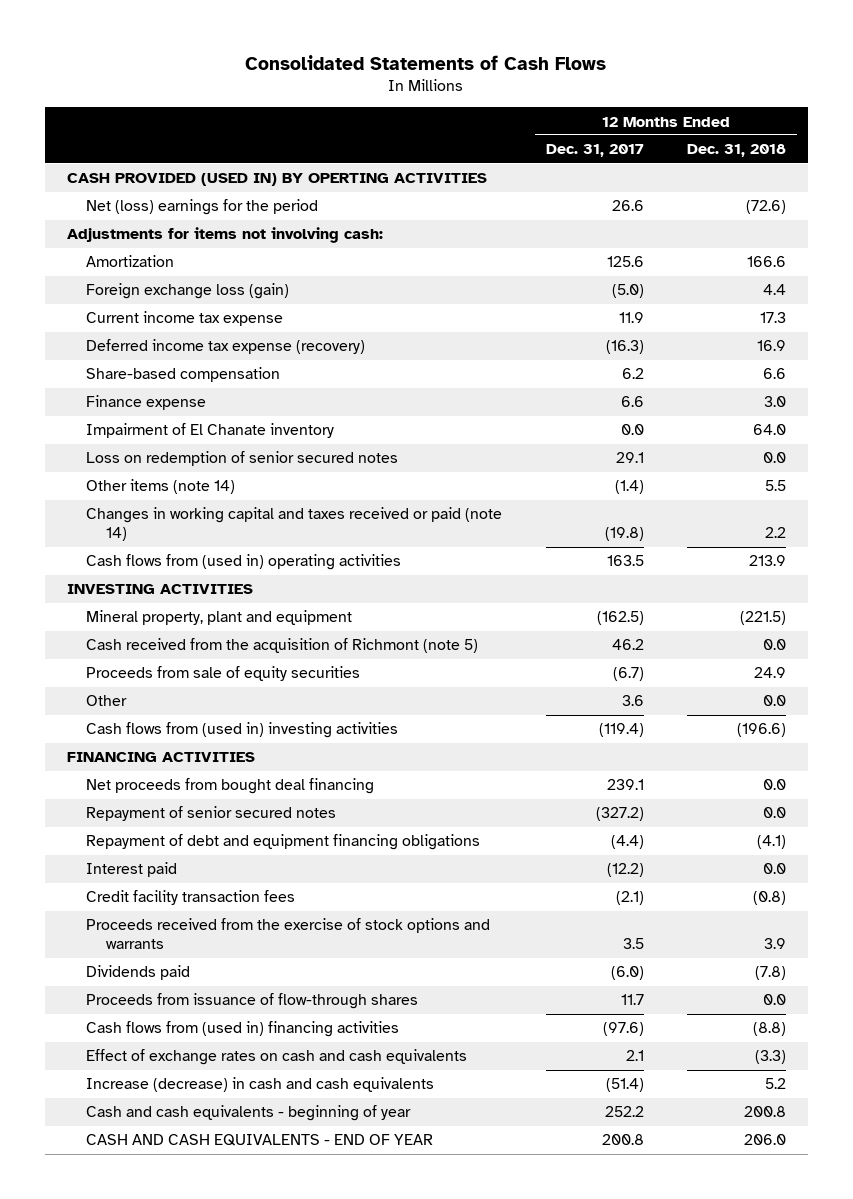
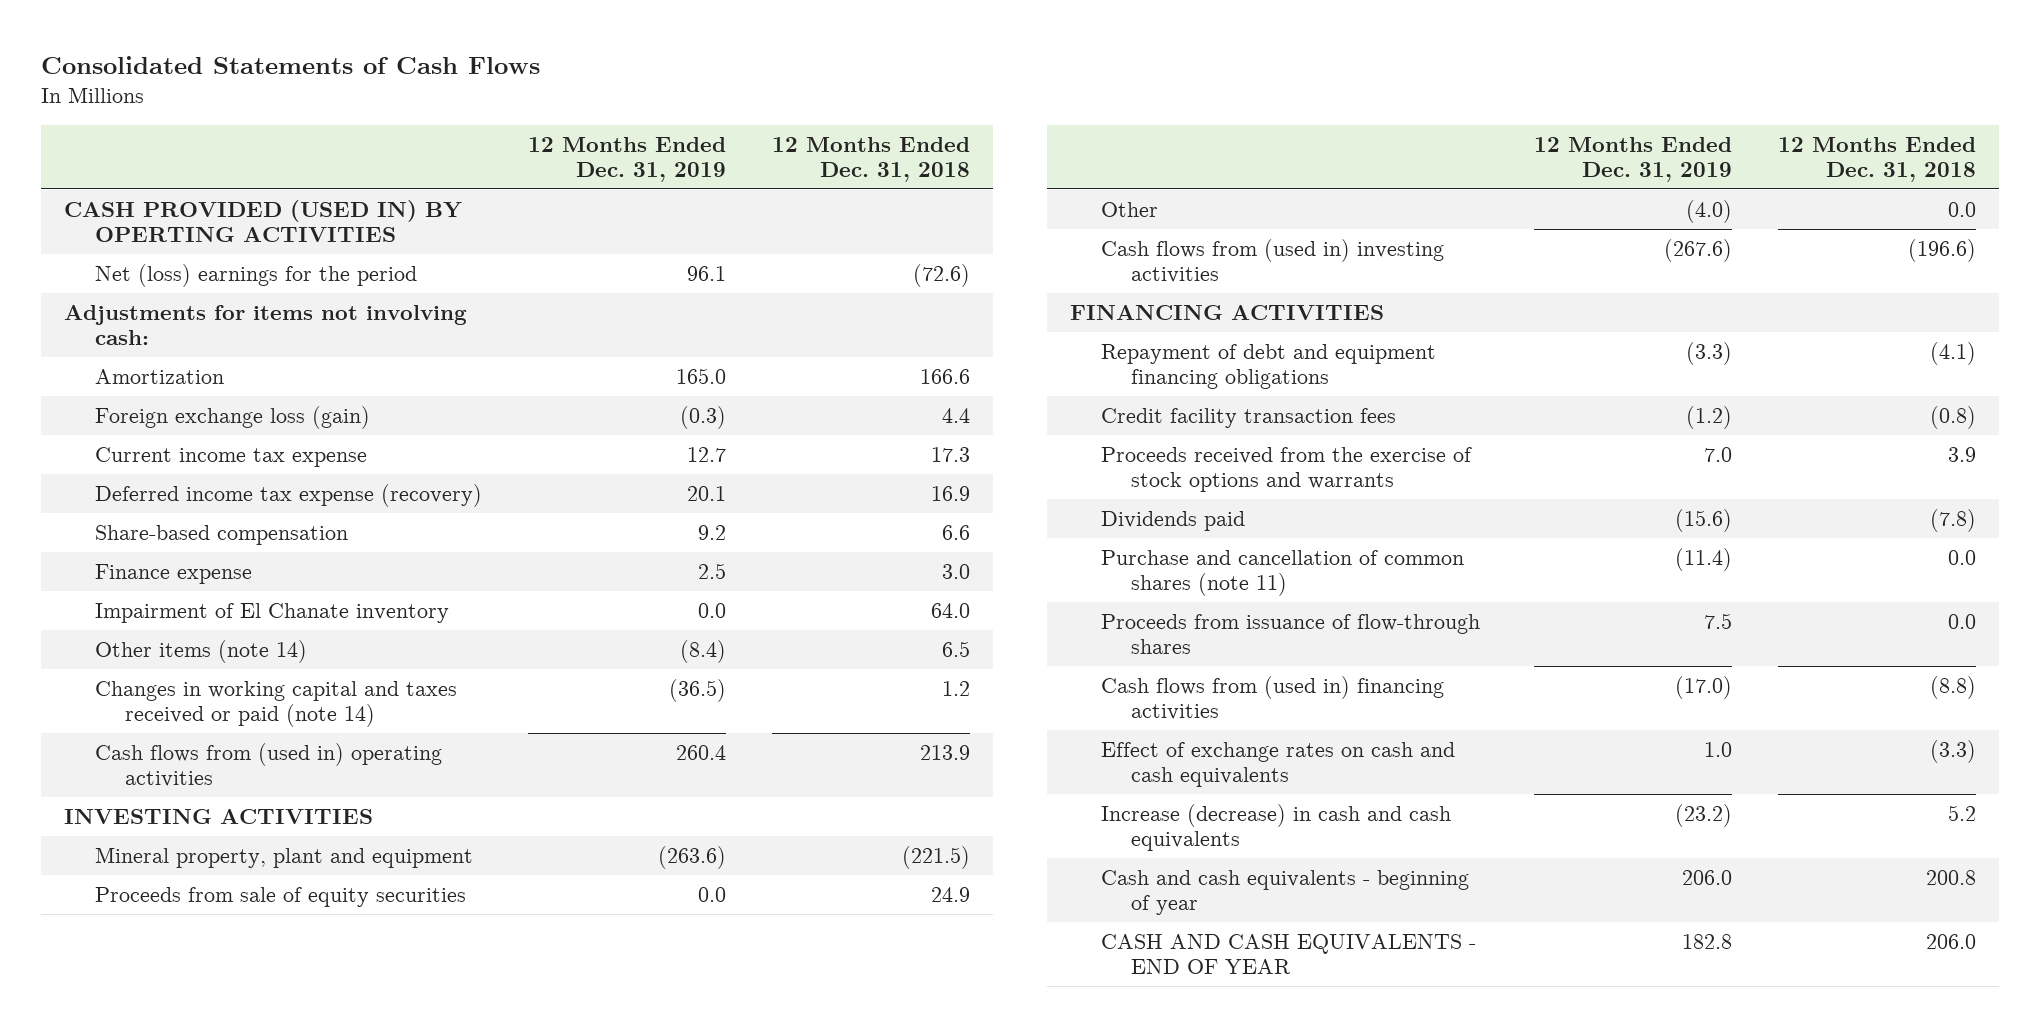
[545,144,644,158] Dec. 31, 2017 -> none
none -> [527,136,726,182] 12 Months Ended Dec. 31, 2019
[86,451,399,467] Loss on redemption of senior secured notes -> none
[765,480,787,492] 5.5 -> [941,640,970,657] 6.5
[765,527,787,539] 2.2 -> [941,680,970,696] 1.2
[86,638,479,654] Cash received from the acquisition of Richmont (note 5) -> none
[86,778,375,795] Net proceeds from bought deal financing -> none
[86,806,337,822] Repayment of senior secured notes -> none
[86,862,178,878] Interest paid -> none
none -> [1100,549,1464,596] Purchase and cancellation of common shares (note 11)

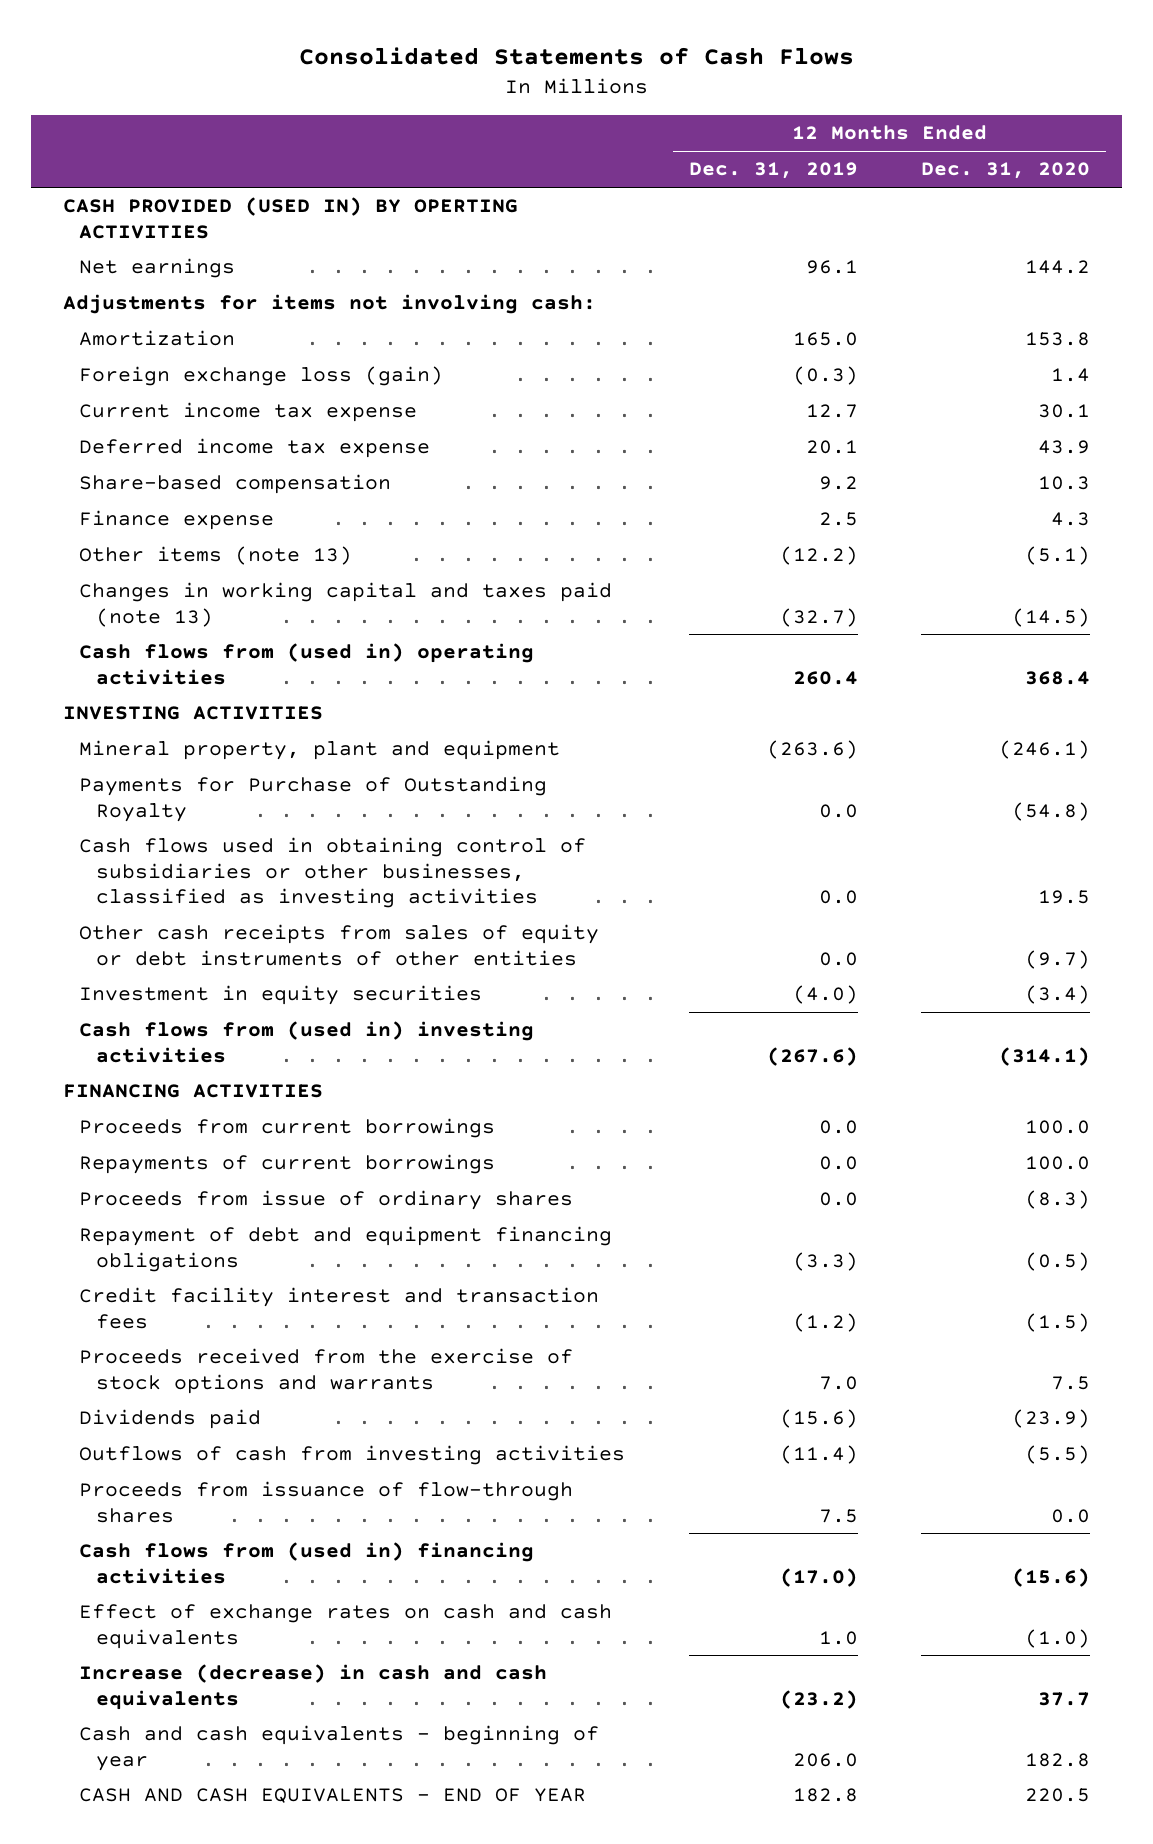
[771,136,970,182] 12 Months Ended Dec. 31, 2018 -> none
none -> [921,162,1091,180] Dec. 31, 2020
[94,263,417,287] Net (loss) earnings for the period -> [79,258,236,279] Net earnings
[94,483,482,507] Deferred income tax expense (recovery) -> [79,438,431,459] Deferred income tax expense
[94,602,449,623] Impairment of El Chanate inventory -> none
[94,639,307,663] Other items (note 14) -> [79,546,353,566] Other items (note 13)
[679,639,726,663] (8.4) -> [779,546,858,566] (12.2)
[94,680,457,727] Changes in working capital and taxes received or paid (note 14) -> [79,582,613,627] Changes in working capital and taxes paid (note 13)
[668,678,726,702] (36.5) -> [779,607,858,627] (32.7)
[94,886,466,907] Proceeds from sale of equity securities -> [79,776,548,822] Payments for Purchase of Outstanding Royalty
none -> [79,837,587,908] Cash flows used in obtaining control of subsidiaries or other businesses, classified as investing activities
none -> [79,924,600,966] Other cash receipts from sales of equity or debt instruments of other entities
[1100,201,1158,217] Other -> [79,985,483,1006] Investment in equity securities
none -> [79,1118,496,1139] Proceeds from current borrowings
none -> [79,1154,496,1175] Repayments of current borrowings
none -> [79,1190,574,1211] Proceeds from issue of ordinary shares
[1100,407,1396,428] Credit facility transaction fees -> [79,1287,600,1329] Credit facility interest and transaction fees
[1100,549,1464,596] Purchase and cancellation of common shares (note 11) -> [79,1445,626,1466] Outflows of cash from investing activities

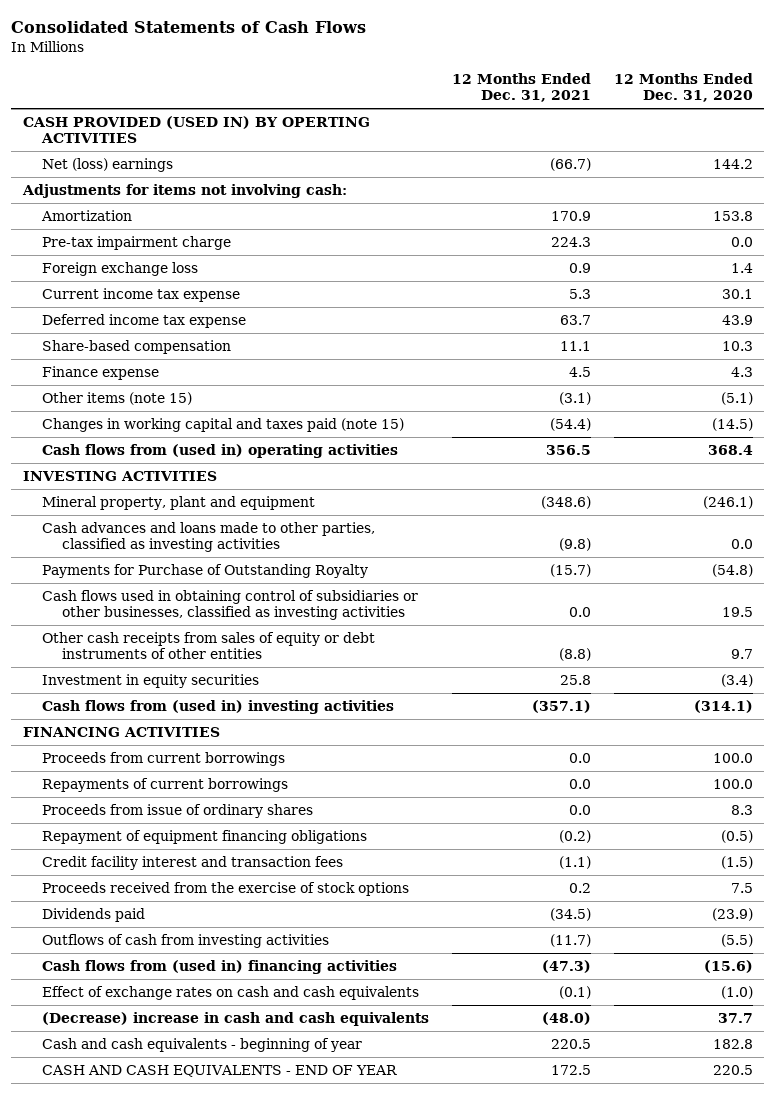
[688,162,858,180] Dec. 31, 2019 -> none
none -> [452,72,592,103] 12 Months Ended Dec. 31, 2021
[79,258,236,279] Net earnings -> [42,157,174,172] Net (loss) earnings
none -> [42,235,232,250] Pre-tax impairment charge
[79,366,444,387] Foreign exchange loss (gain) -> [42,261,199,276] Foreign exchange loss
[79,546,353,566] Other items (note 13) -> [42,391,193,405] Other items (note 15)
[79,582,613,627] Changes in working capital and taxes paid (note 13) -> [42,417,405,432] Changes in working capital and taxes paid (note 15)
none -> [42,521,376,553] Cash advances and loans made to other parties, classified as investing activities
[1025,949,1091,969] (9.7) -> [731,649,754,660] 9.7
[1025,1190,1091,1210] (8.3) -> [731,804,754,815] 8.3
[79,1226,613,1272] Repayment of debt and equipment financing obligations -> [42,829,368,844] Repayment of equipment financing obligations
[79,1348,574,1394] Proceeds received from the exercise of stock options and warrants -> [42,881,410,896] Proceeds received from the exercise of stock options
[79,1481,574,1523] Proceeds from issuance of flow-through shares -> none
[79,1664,548,1710] Increase (decrease) in cash and cash equivalents -> [42,1011,430,1026] (Decrease) increase in cash and cash equivalents

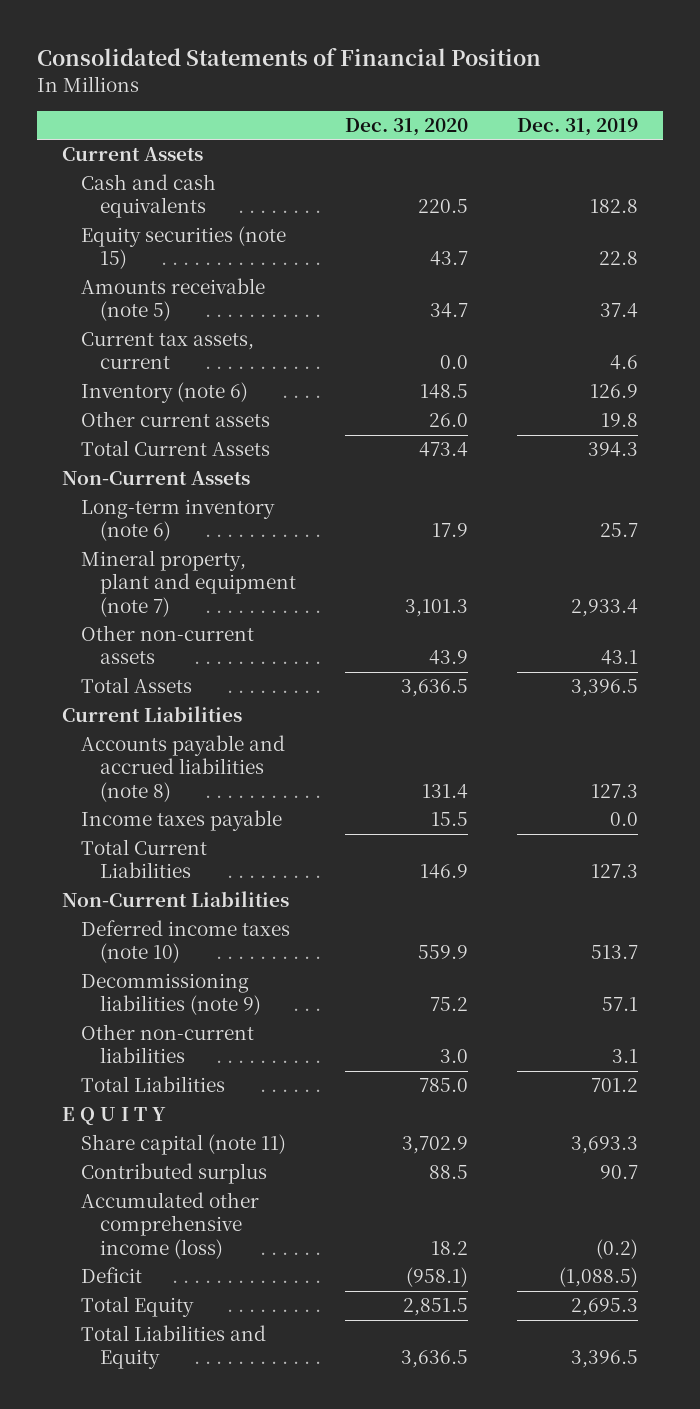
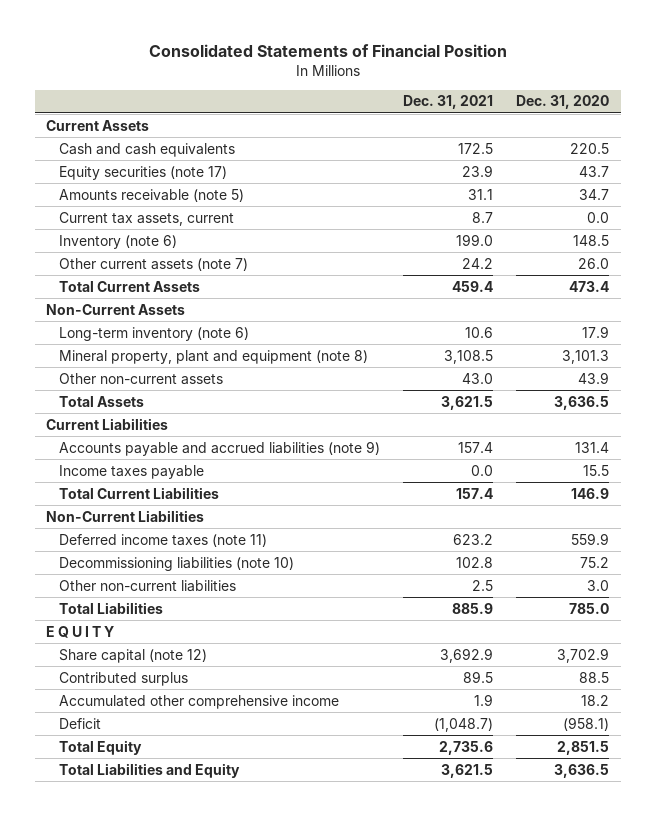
[517,117,639,136] Dec. 31, 2019 -> none
none -> [403,95,494,110] Dec. 31, 2021
[80,226,286,270] Equity securities (note 15) -> [59,165,228,180] Equity securities (note 17)
[80,411,270,428] Other current assets -> [59,257,249,271] Other current assets (note 7)
[80,550,297,617] Mineral property, plant and equipment (note 7) -> [59,349,369,364] Mineral property, plant and equipment (note 8)
[80,735,285,802] Accounts payable and accrued liabilities (note 8) -> [59,440,381,456] Accounts payable and accrued liabilities (note 9)
[80,920,290,964] Deferred income taxes (note 10) -> [59,533,268,547] Deferred income taxes (note 11)
[80,973,262,1016] Decommissioning liabilities (note 9) -> [59,556,295,571] Decommissioning liabilities (note 10)
[80,1134,286,1156] Share capital (note 11) -> [59,648,208,663] Share capital (note 12)
[80,1192,259,1259] Accumulated other comprehensive income (loss) -> [59,694,340,709] Accumulated other comprehensive income

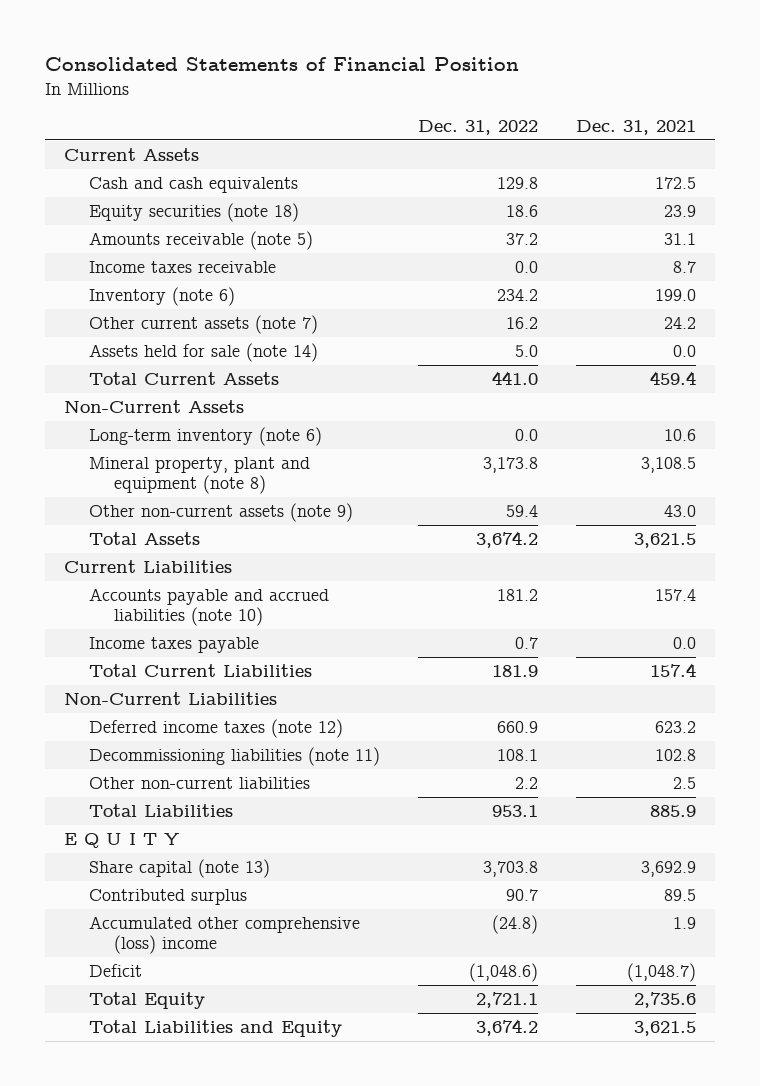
[516,95,610,110] Dec. 31, 2020 -> none
none -> [418,119,539,135] Dec. 31, 2022
[59,165,228,180] Equity securities (note 17) -> [88,202,299,222] Equity securities (note 18)
[59,211,235,226] Current tax assets, current -> [88,260,276,273] Income taxes receivable
none -> [88,342,318,362] Assets held for sale (note 14)
[59,372,224,385] Other non-current assets -> [88,502,353,522] Other non-current assets (note 9)
[59,440,381,456] Accounts payable and accrued liabilities (note 9) -> [88,587,329,627] Accounts payable and accrued liabilities (note 10)
[59,533,268,547] Deferred income taxes (note 11) -> [88,718,343,738] Deferred income taxes (note 12)
[59,556,295,571] Decommissioning liabilities (note 10) -> [88,746,380,766] Decommissioning liabilities (note 11)
[59,648,208,663] Share capital (note 12) -> [88,858,270,878] Share capital (note 13)
[59,694,340,709] Accumulated other comprehensive income -> [88,915,360,955] Accumulated other comprehensive (loss) income

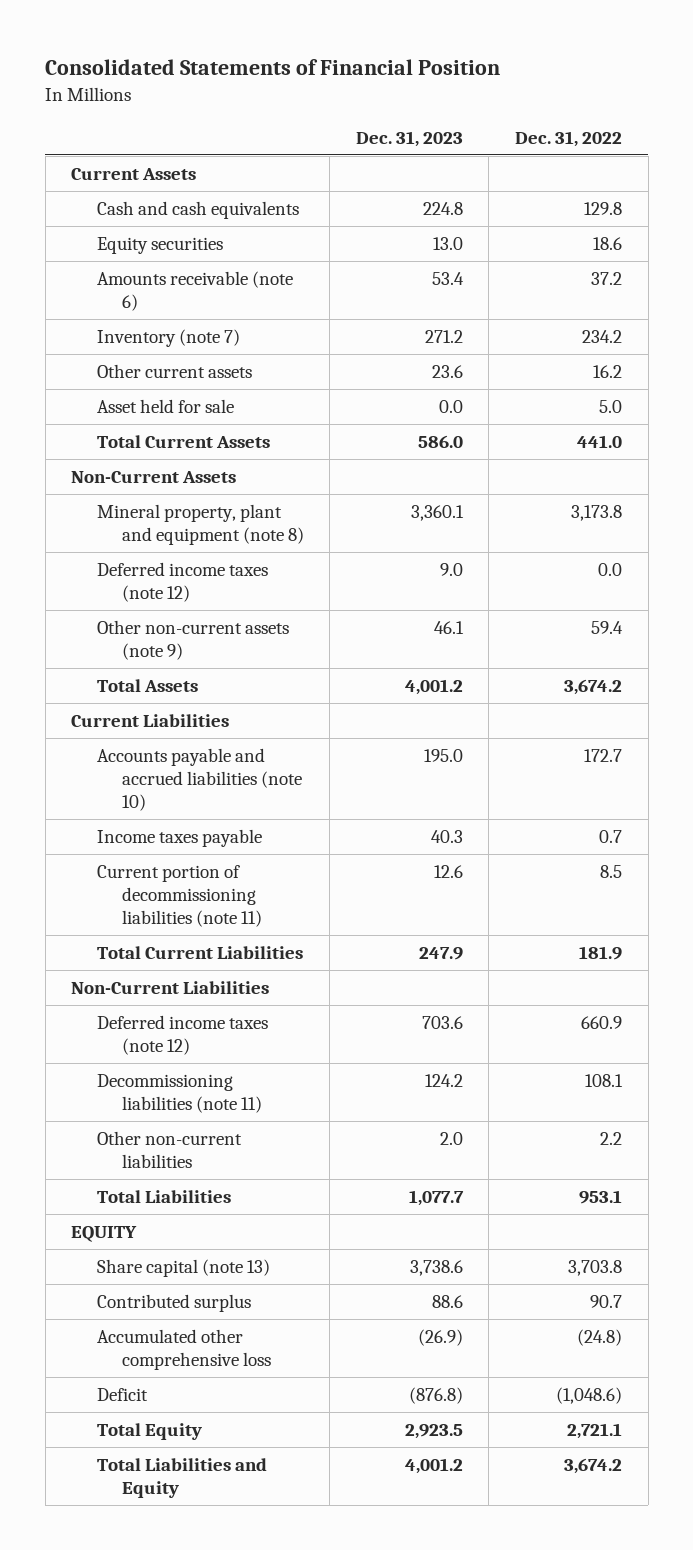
[576,119,697,135] Dec. 31, 2021 -> none
none -> [355,130,463,147] Dec. 31, 2023
[88,260,276,273] Income taxes receivable -> none
[88,202,299,222] Equity securities (note 18) -> [96,236,223,254] Equity securities
[88,230,313,250] Amounts receivable (note 5) -> [96,270,293,311] Amounts receivable (note 6)
[88,286,235,306] Inventory (note 6) -> [96,328,240,347] Inventory (note 7)
[88,314,318,334] Other current assets (note 7) -> [96,363,252,378] Other current assets
[88,342,318,362] Assets held for sale (note 14) -> [96,398,234,413] Asset held for sale
[88,426,322,446] Long-term inventory (note 6) -> none
none -> [96,561,268,602] Deferred income taxes (note 12)
[497,588,539,601] 181.2 -> [583,748,622,762] 172.7
none -> [96,864,262,927] Current portion of decommissioning liabilities (note 11)
[63,832,179,848] E Q U I T Y -> [71,1225,138,1242] EQUITY
[88,915,360,955] Accumulated other comprehensive (loss) income -> [96,1328,271,1370] Accumulated other comprehensive loss

